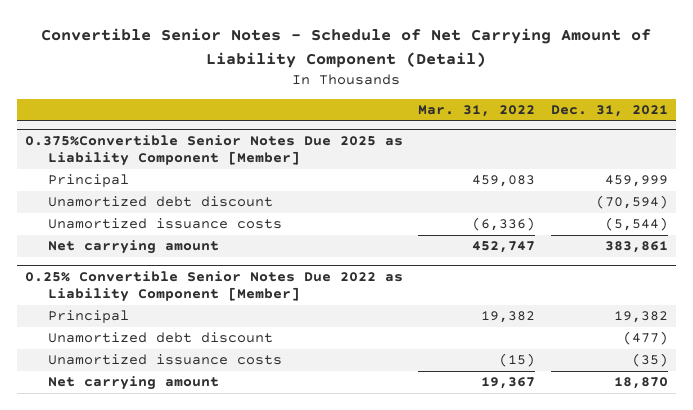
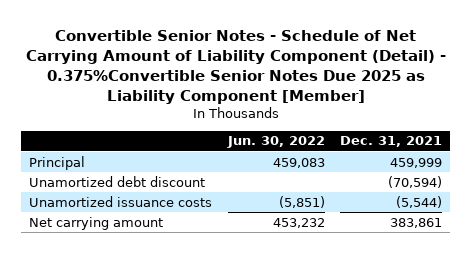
[41,28,652,68] Convertible Senior Notes - Schedule of Net Carrying Amount of Liability Component (Detail) -> [25,30,446,104] Convertible Senior Notes - Schedule of Net Carrying Amount of Liability Component (Detail) - 0.375%Convertible Senior Notes Due 2025 as Liability Component [Member]
[418,104,536,117] Mar. 31, 2022 -> none
none -> [226,136,325,149] Jun. 30, 2022
[24,134,403,167] 0.375%Convertible Senior Notes Due 2025 as Liability Component [Member] -> none
[24,270,403,303] 0.25% Convertible Senior Notes Due 2022 as Liability Component [Member] -> none
[47,310,129,324] Principal -> none
[47,332,273,344] Unamortized debt discount -> none
[47,354,282,366] Unamortized issuance costs -> none
[47,376,219,391] Net carrying amount -> none

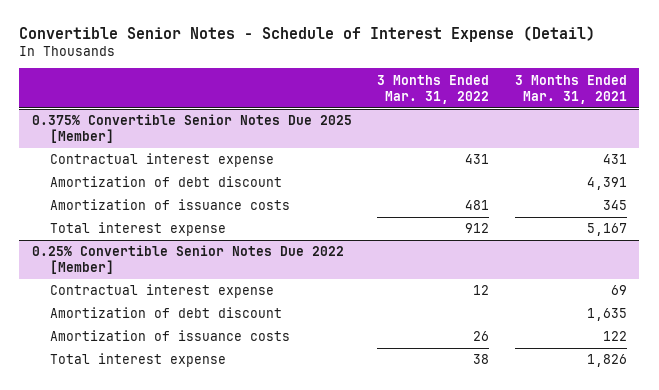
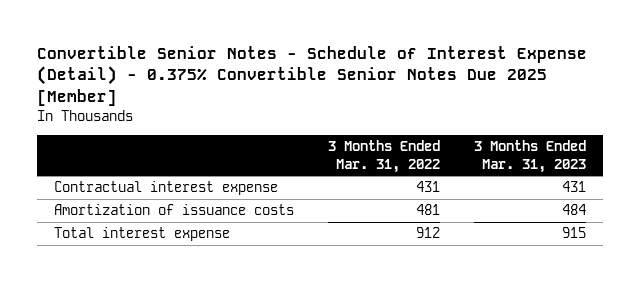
[19,25,596,42] Convertible Senior Notes - Schedule of Interest Expense (Detail) -> [37,45,588,107] Convertible Senior Notes - Schedule of Interest Expense (Detail) - 0.375% Convertible Senior Notes Due 2025 [Member]
[514,74,627,104] 3 Months Ended Mar. 31, 2021 -> none
none -> [473,140,586,173] 3 Months Ended Mar. 31, 2023
[32,114,353,144] 0.375% Convertible Senior Notes Due 2025 [Member] -> none
[50,176,283,188] Amortization of debt discount -> none
[32,245,345,275] 0.25% Convertible Senior Notes Due 2022 [Member] -> none
[50,284,275,299] Contractual interest expense -> none
[50,307,283,319] Amortization of debt discount -> none
[50,330,291,342] Amortization of issuance costs -> none
[50,353,227,368] Total interest expense -> none

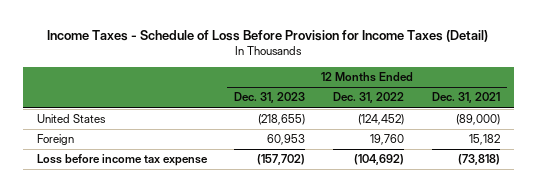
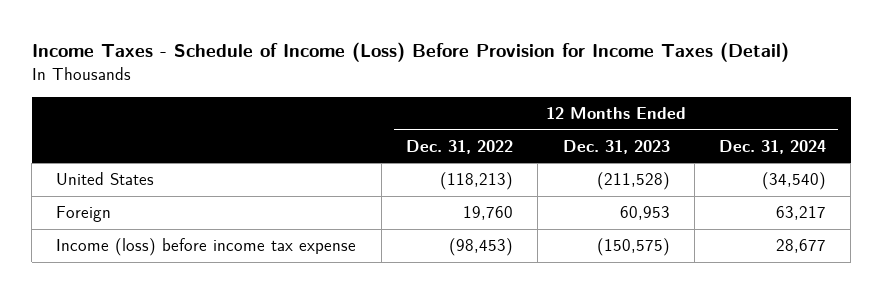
[47,30,489,43] Income Taxes - Schedule of Loss Before Provision for Income Taxes (Detail) -> [31,42,789,63] Income Taxes - Schedule of Income (Loss) Before Provision for Income Taxes (Detail)
[431,92,500,104] Dec. 31, 2021 -> none
none -> [719,139,827,154] Dec. 31, 2024
[258,114,306,126] (218,655) -> [596,172,670,191] (211,528)
[358,114,405,126] (124,452) -> [439,172,513,191] (118,213)
[36,154,208,167] Loss before income tax expense -> [56,238,357,257] Income (loss) before income tax expense
[257,154,306,166] (157,702) -> [596,238,670,257] (150,575)
[354,154,405,166] (104,692) -> [448,238,513,257] (98,453)

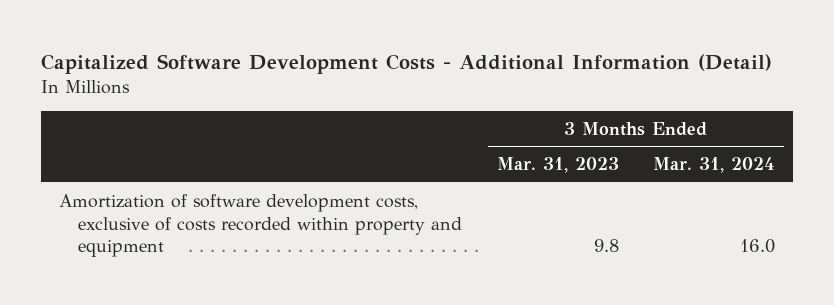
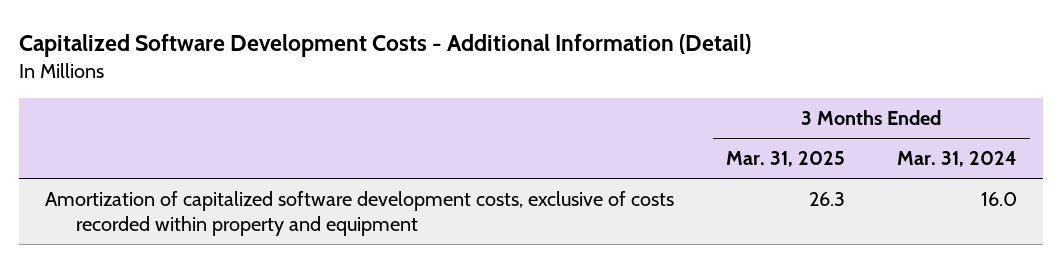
[496,156,619,173] Mar. 31, 2023 -> none
none -> [725,151,845,168] Mar. 31, 2025
[58,193,463,258] Amortization of software development costs, exclusive of costs recorded within property and equipment -> [45,191,675,236] Amortization of capitalized software development costs, exclusive of costs recorded within property and equipment

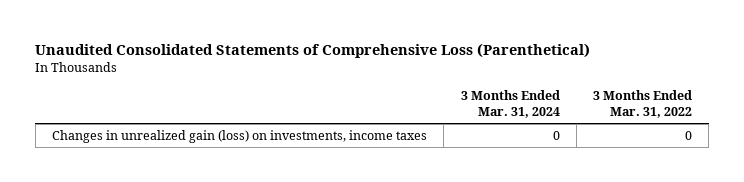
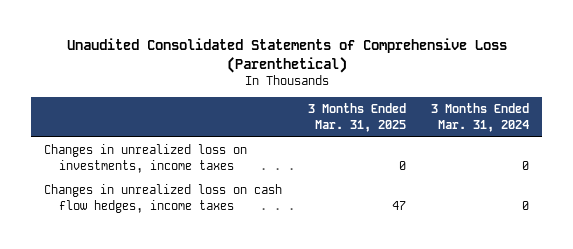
[593,90,693,119] 3 Months Ended Mar. 31, 2022 -> none
none -> [307,103,406,132] 3 Months Ended Mar. 31, 2025
[51,129,427,143] Changes in unrealized gain (loss) on investments, income taxes -> [44,144,248,173] Changes in unrealized loss on investments, income taxes
none -> [44,184,283,213] Changes in unrealized loss on cash flow hedges, income taxes

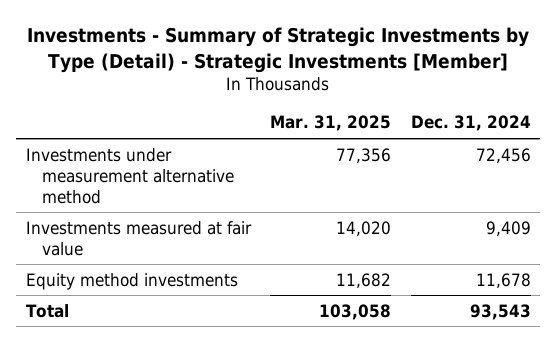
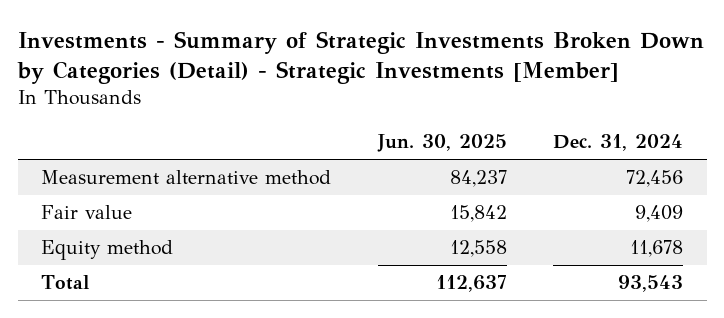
[27,26,530,73] Investments - Summary of Strategic Investments by Type (Detail) - Strategic Investments [Member] -> [16,30,704,85] Investments - Summary of Strategic Investments Broken Down by Categories (Detail) - Strategic Investments [Member]
[270,115,392,132] Mar. 31, 2025 -> none
none -> [376,134,507,153] Jun. 30, 2025
[25,147,235,204] Investments under measurement alternative method -> [41,170,332,186] Measurement alternative method
[25,220,252,256] Investments measured at fair value -> [41,205,133,220] Fair value
[25,272,238,290] Equity method investments -> [41,240,174,261] Equity method

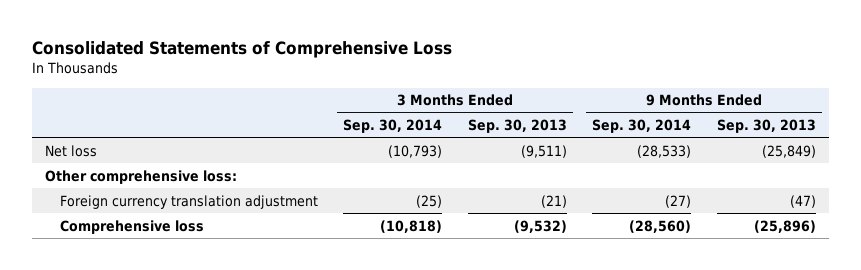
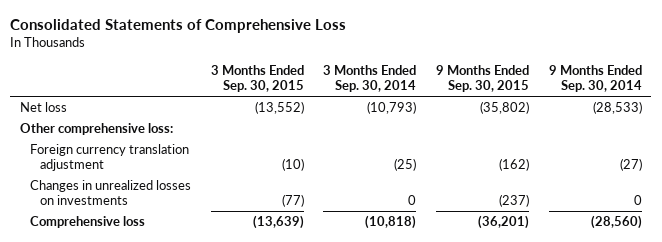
[467,119,567,134] Sep. 30, 2013 -> none
[716,119,816,134] Sep. 30, 2013 -> none
none -> [210,65,304,93] 3 Months Ended Sep. 30, 2015
none -> [436,65,530,93] 9 Months Ended Sep. 30, 2015
none -> [30,180,192,206] Changes in unrealized losses on investments

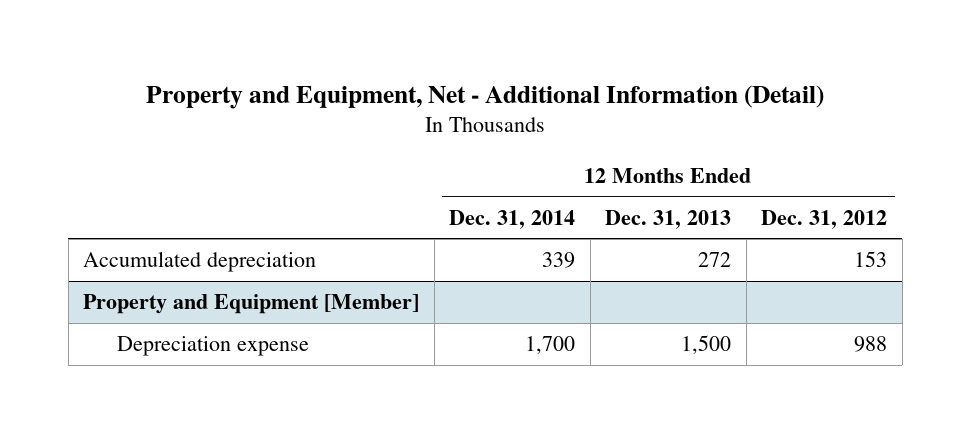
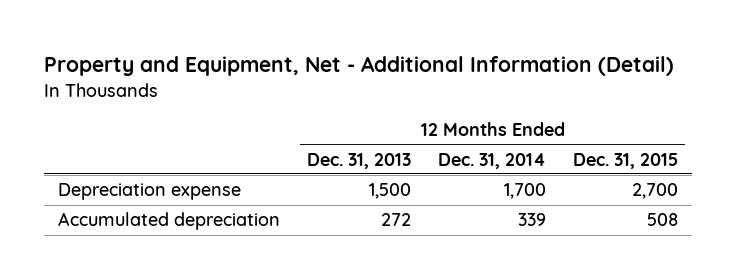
[761,209,888,229] Dec. 31, 2012 -> none
none -> [573,152,679,169] Dec. 31, 2015
[83,294,420,315] Property and Equipment [Member] -> none
[83,251,317,273] Accumulated depreciation -> [57,212,280,231] Accumulated depreciation

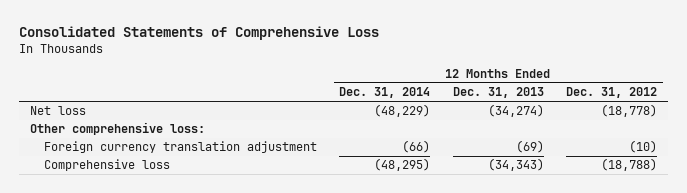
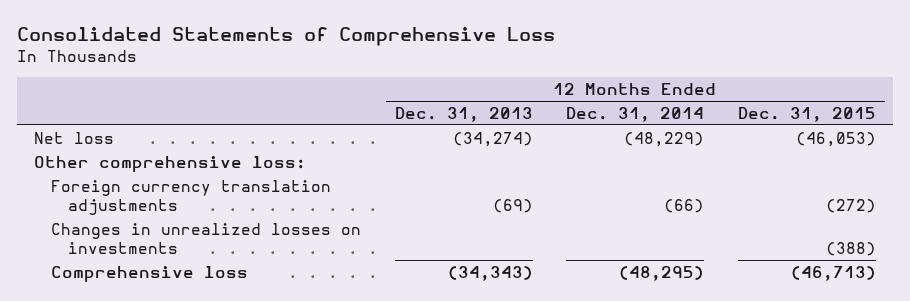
[566,87,658,99] Dec. 31, 2012 -> none
none -> [738,106,877,122] Dec. 31, 2015
[43,141,317,154] Foreign currency translation adjustment -> [51,179,332,216] Foreign currency translation adjustments
none -> [51,222,362,255] Changes in unrealized losses on investments

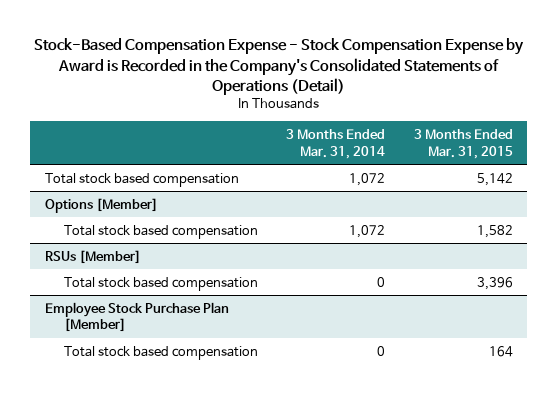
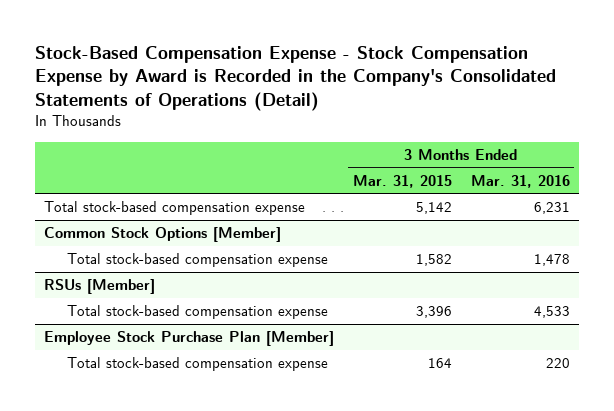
[286,128,386,159] 3 Months Ended Mar. 31, 2014 -> none
none -> [470,174,570,188] Mar. 31, 2016
[44,172,239,187] Total stock based compensation -> [44,201,306,216] Total stock-based compensation expense
[44,197,158,213] Options [Member] -> [44,227,282,243] Common Stock Options [Member]
[63,224,258,239] Total stock based compensation -> [66,253,328,268] Total stock-based compensation expense
[63,276,258,291] Total stock based compensation -> [66,305,328,320] Total stock-based compensation expense
[63,345,258,360] Total stock based compensation -> [66,357,328,372] Total stock-based compensation expense

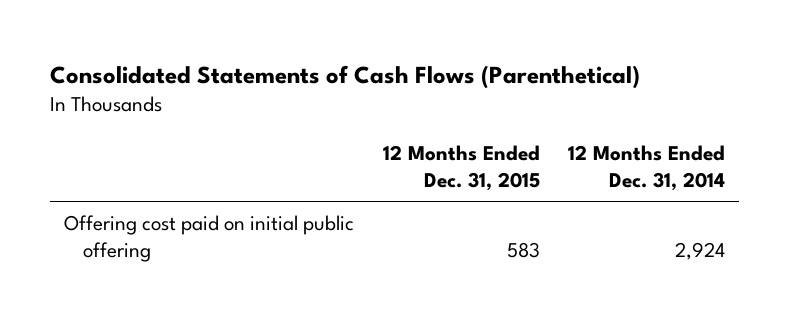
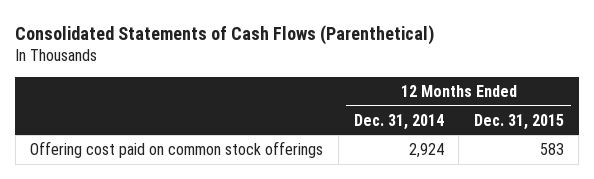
[64,215,355,262] Offering cost paid on initial public offering -> [30,140,324,158] Offering cost paid on common stock offerings

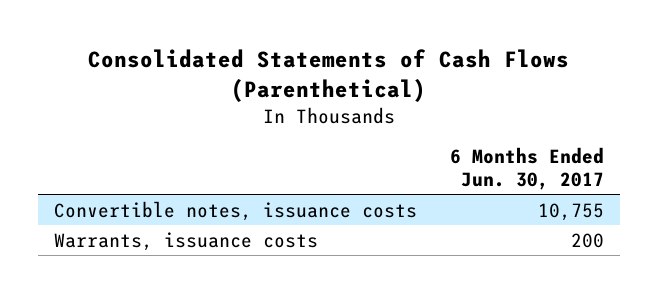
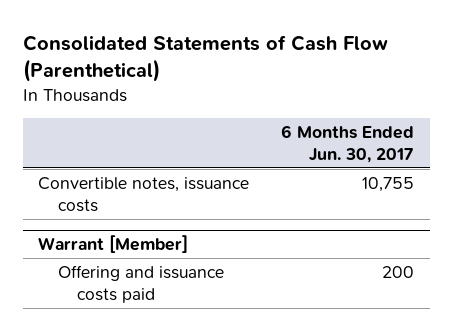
[87,49,569,103] Consolidated Statements of Cash Flows (Parenthetical) -> [22,34,388,82] Consolidated Statements of Cash Flow (Parenthetical)
none -> [38,234,189,253] Warrant [Member]
[54,231,319,251] Warrants, issuance costs -> [57,264,224,303] Offering and issuance costs paid

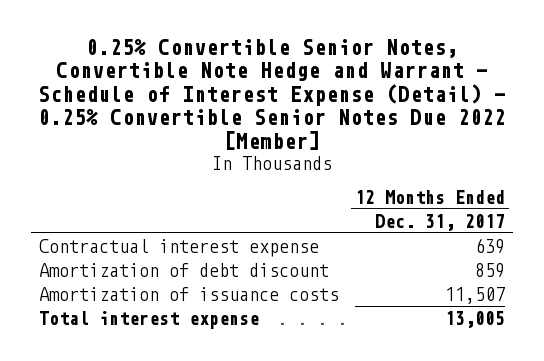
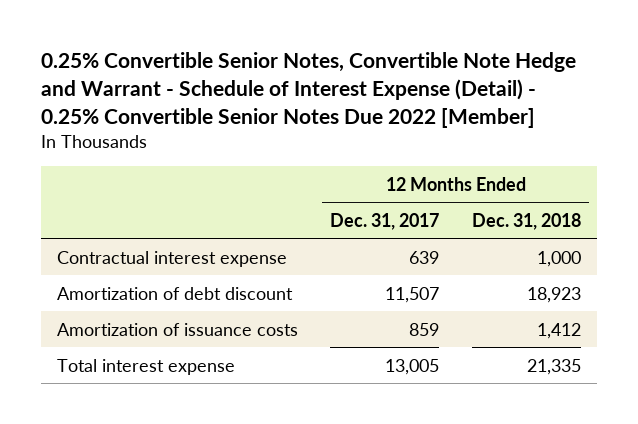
none -> [472,212,582,230] Dec. 31, 2018
[474,263,505,279] 859 -> [385,286,440,303] 11,507
[444,287,505,305] 11,507 -> [409,322,440,336] 859

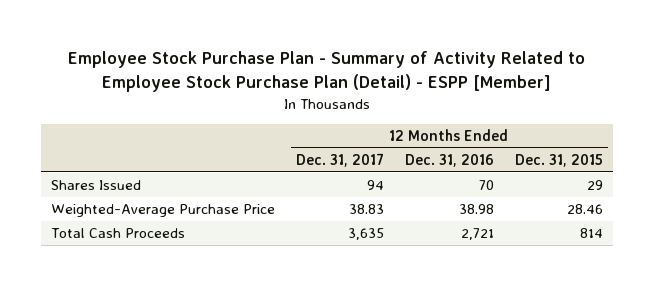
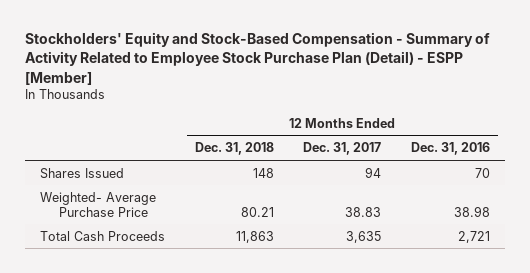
[68,51,586,93] Employee Stock Purchase Plan - Summary of Activity Related to Employee Stock Purchase Plan (Detail) - ESPP [Member] -> [25,32,491,85] Stockholders' Equity and Stock-Based Compensation - Summary of Activity Related to Employee Stock Purchase Plan (Detail) - ESPP [Member]
[514,154,603,168] Dec. 31, 2015 -> none
none -> [194,142,274,156] Dec. 31, 2018
[51,204,276,218] Weighted-Average Purchase Price -> [40,191,157,217] Weighted- Average Purchase Price

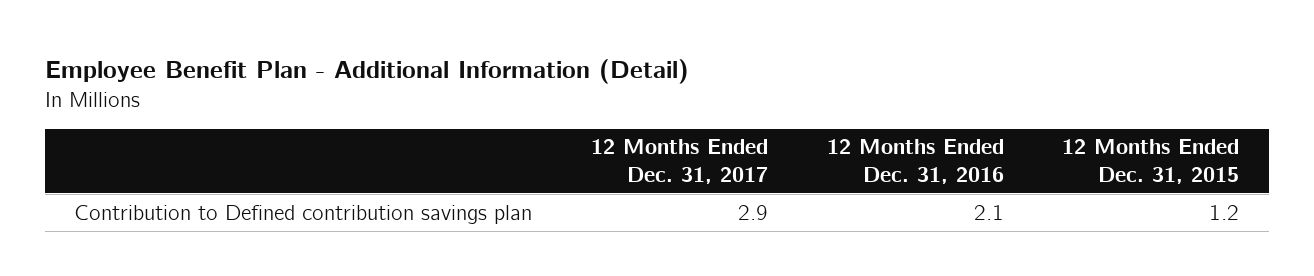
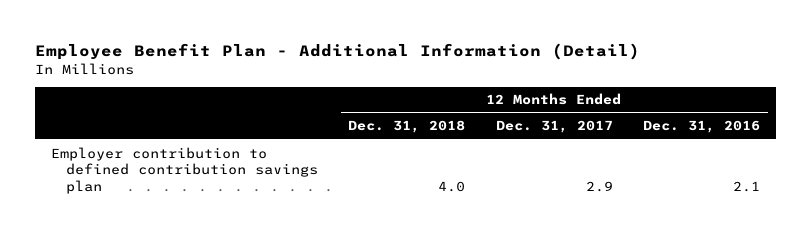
[1062,139,1240,184] 12 Months Ended Dec. 31, 2015 -> none
none -> [348,120,466,134] Dec. 31, 2018
[74,204,533,224] Contribution to Defined contribution savings plan -> [50,146,318,194] Employer contribution to defined contribution savings plan

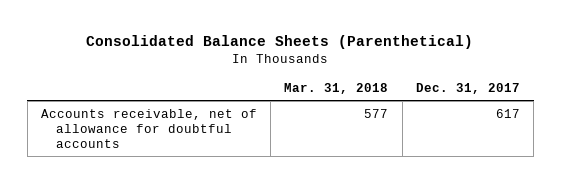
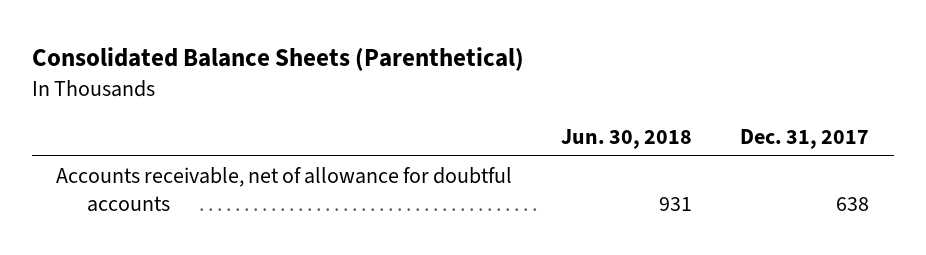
[284,83,389,95] Mar. 31, 2018 -> none
none -> [560,128,692,149] Jun. 30, 2018
[496,108,521,118] 617 -> [836,196,870,211] 638

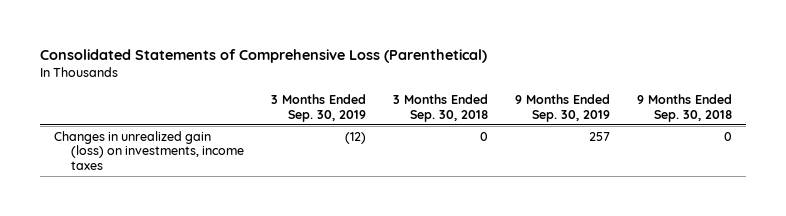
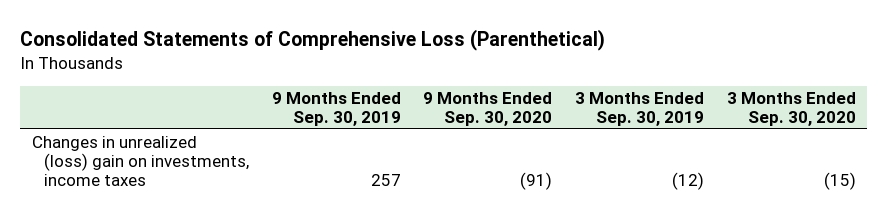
[392,94,488,122] 3 Months Ended Sep. 30, 2018 -> none
[637,94,733,122] 9 Months Ended Sep. 30, 2018 -> none
none -> [423,91,553,126] 9 Months Ended Sep. 30, 2020
none -> [726,91,856,126] 3 Months Ended Sep. 30, 2020
[53,130,244,170] Changes in unrealized gain (loss) on investments, income taxes -> [31,135,249,187] Changes in unrealized (loss) gain on investments, income taxes

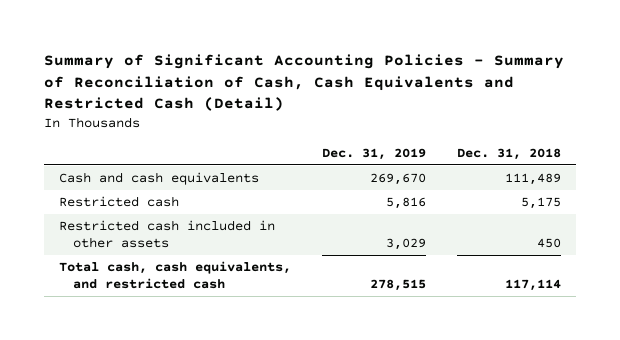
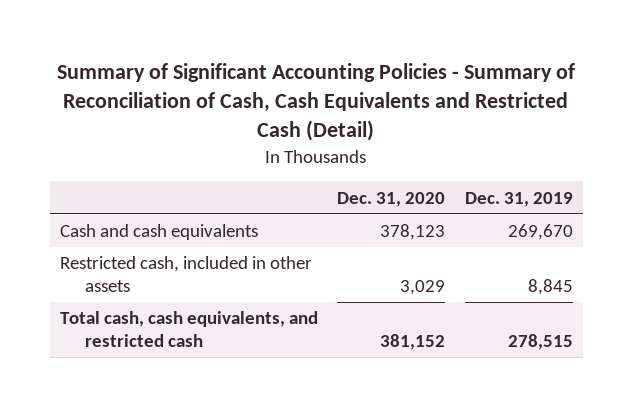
[456,147,561,160] Dec. 31, 2018 -> none
none -> [337,191,446,207] Dec. 31, 2020
[59,196,180,208] Restricted cash -> none
[59,220,276,248] Restricted cash included in other assets -> [59,256,312,292] Restricted cash, included in other assets
[386,237,427,250] 3,029 -> [528,278,574,295] 8,845

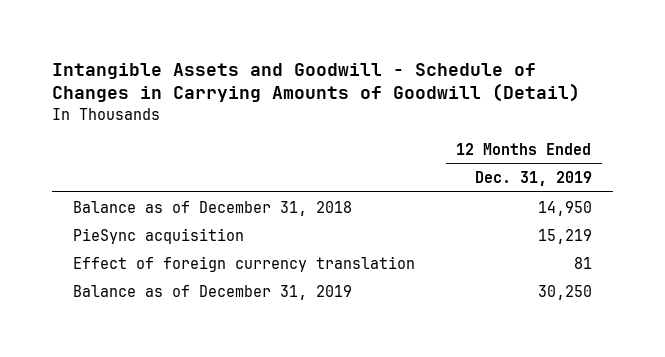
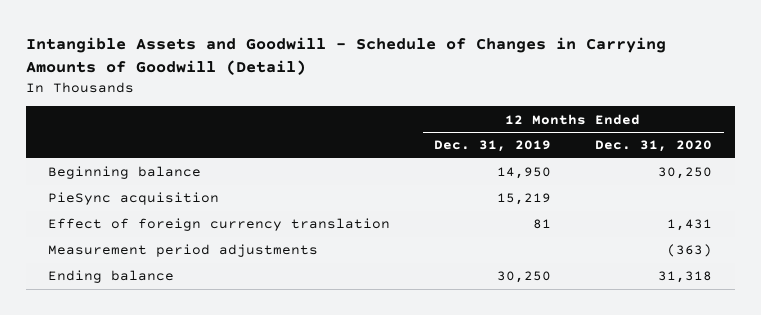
none -> [595,140,713,153] Dec. 31, 2020
[73,200,353,216] Balance as of December 31, 2018 -> [48,166,202,180] Beginning balance
none -> [48,244,319,258] Measurement period adjustments
[73,284,353,300] Balance as of December 31, 2019 -> [48,270,175,284] Ending balance

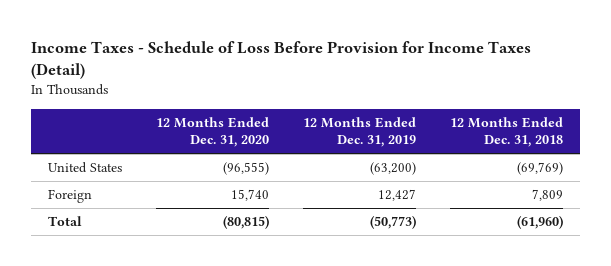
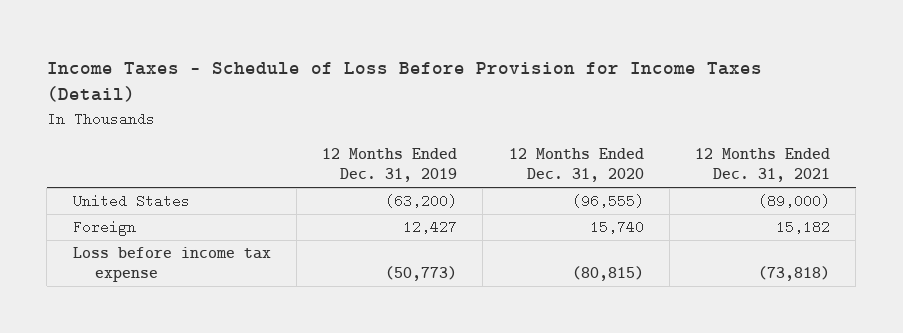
[449,116,563,148] 12 Months Ended Dec. 31, 2018 -> none
none -> [695,148,831,183] 12 Months Ended Dec. 31, 2021
[48,216,83,227] Total -> [72,247,271,283] Loss before income tax expense

